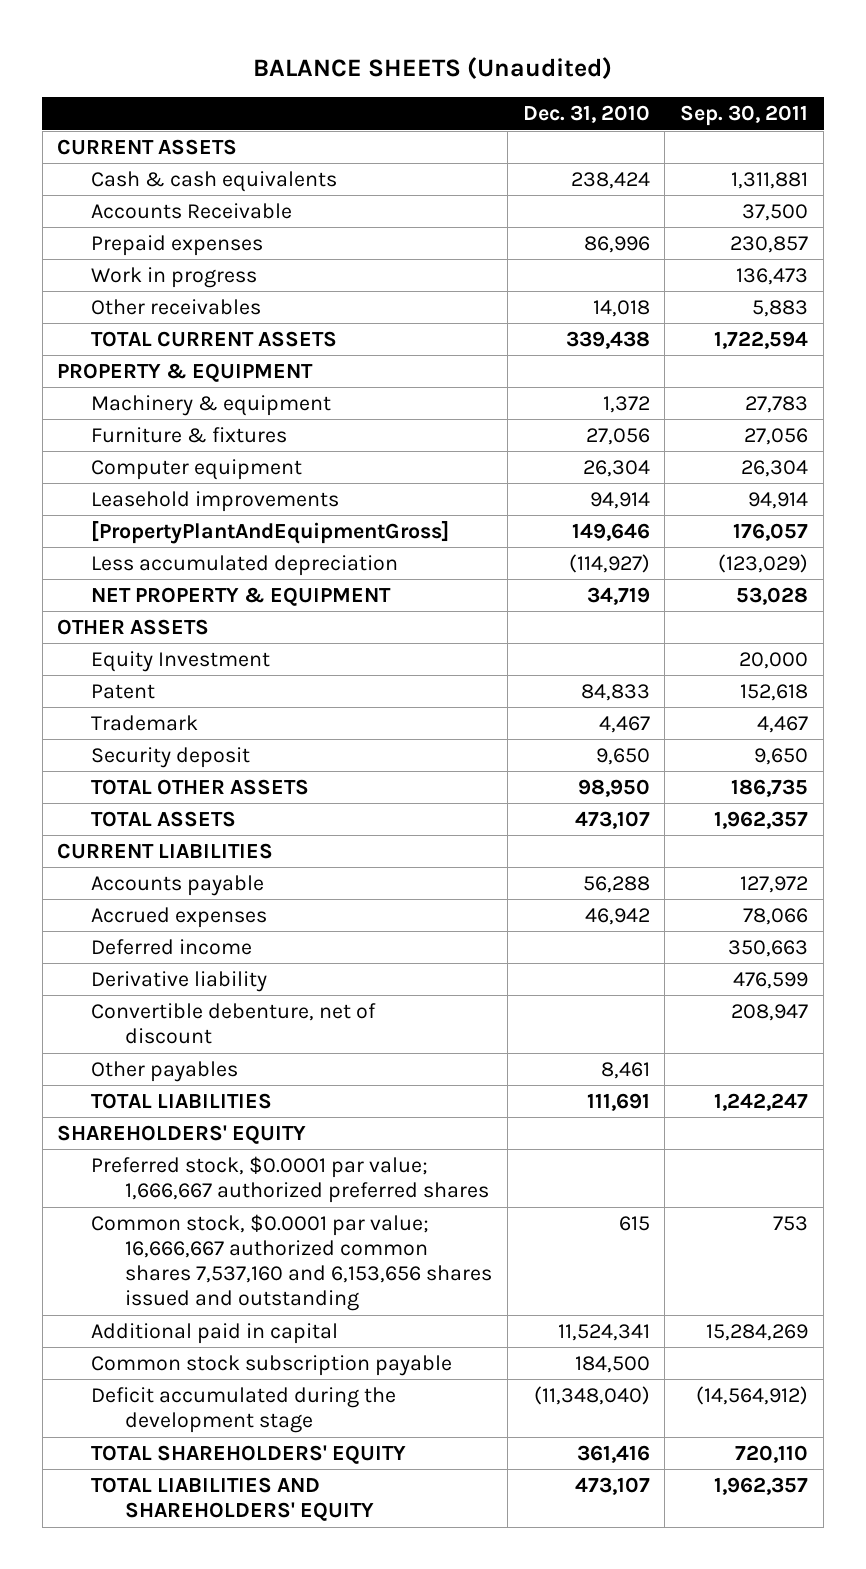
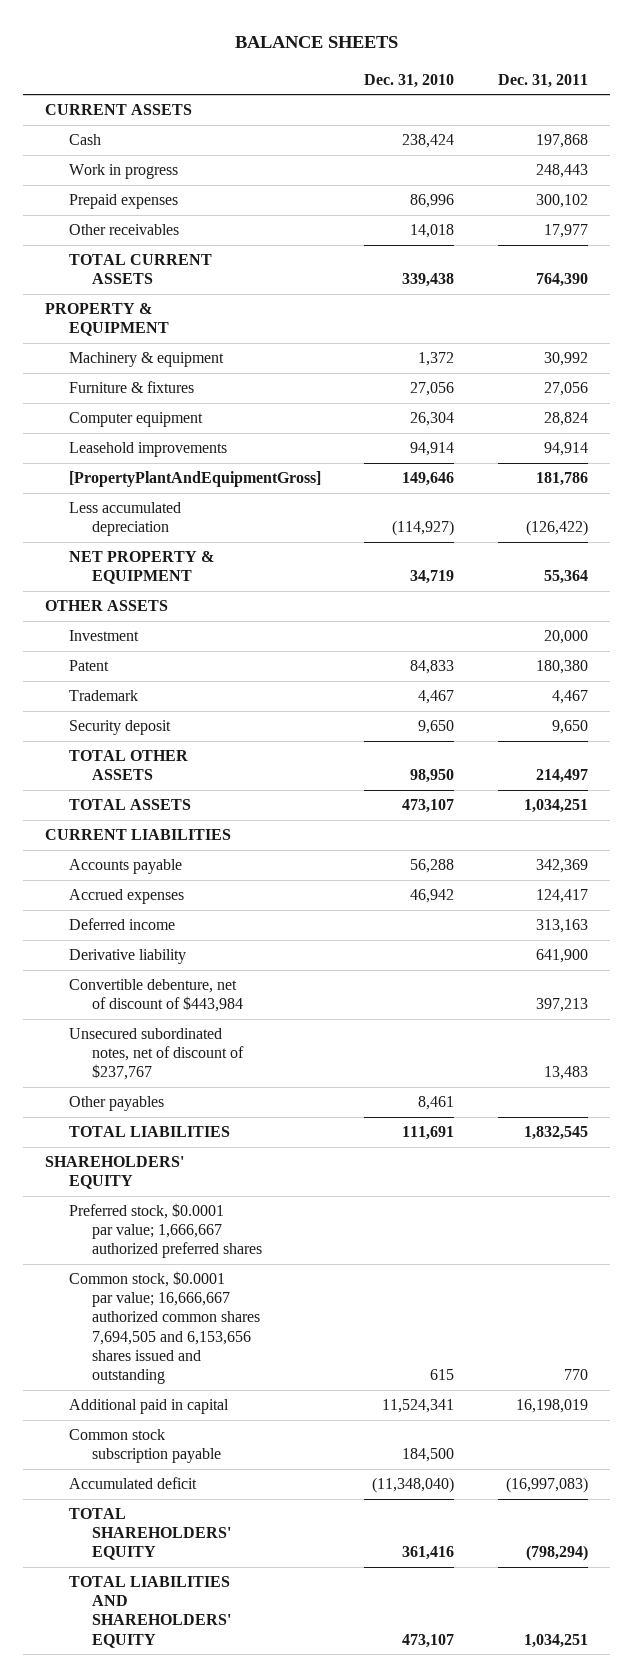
[252,56,612,79] BALANCE SHEETS (Unaudited) -> [234,36,398,49] BALANCE SHEETS
[680,105,809,127] Sep. 30, 2011 -> none
none -> [498,73,589,88] Dec. 31, 2011
[91,203,293,220] Accounts Receivable -> none
[91,171,338,193] Cash & cash equivalents -> [68,134,101,146] Cash
[91,235,264,257] Prepaid expenses -> [68,194,178,210] Prepaid expenses
[91,651,271,673] Equity Investment -> [68,630,139,642] Investment
[91,1003,377,1045] Convertible debenture, net of discount -> [68,979,243,1013] Convertible debenture, net of discount of $443,984
none -> [68,1028,244,1081] Unsecured subordinated notes, net of discount of $237,767
[91,1214,492,1312] Common stock, $0.0001 par value; 16,666,667 authorized common shares 7,537,160 and 6,153,656 shares issued and outstanding -> [68,1271,260,1385] Common stock, $0.0001 par value; 16,666,667 authorized common shares 7,694,505 and 6,153,656 shares issued and outstanding
[91,1387,397,1434] Deficit accumulated during the development stage -> [68,1477,197,1490] Accumulated deficit

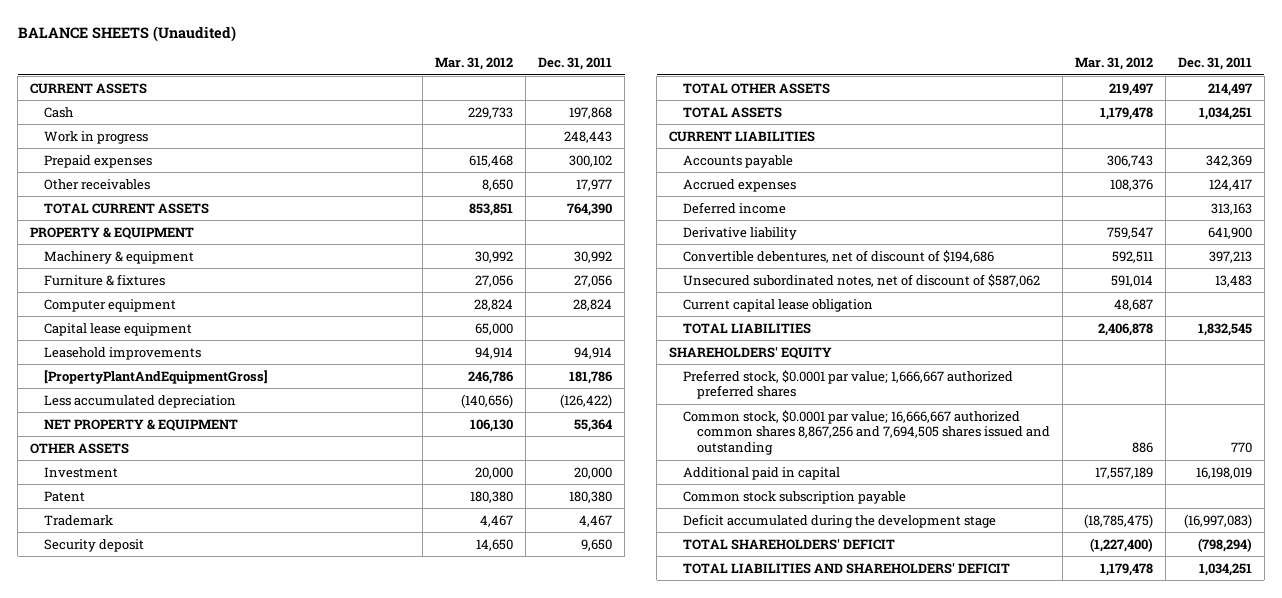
[234,36,398,49] BALANCE SHEETS -> [17,25,236,42] BALANCE SHEETS (Unaudited)
[364,73,455,88] Dec. 31, 2010 -> none
none -> [435,57,514,71] Mar. 31, 2012
none -> [43,322,192,336] Capital lease equipment
[68,1096,164,1112] Other payables -> none
[68,979,243,1013] Convertible debenture, net of discount of $443,984 -> [682,249,994,263] Convertible debentures, net of discount of $194,686
[68,1028,244,1081] Unsecured subordinated notes, net of discount of $237,767 -> [682,273,1040,287] Unsecured subordinated notes, net of discount of $587,062
none -> [682,298,873,312] Current capital lease obligation
[68,1271,260,1385] Common stock, $0.0001 par value; 16,666,667 authorized common shares 7,694,505 and 6,153,656 shares issued and outstanding -> [682,409,1050,456] Common stock, $0.0001 par value; 16,666,667 authorized common shares 8,867,256 and 7,694,505 shares issued and outstanding
[68,1477,197,1490] Accumulated deficit -> [682,513,996,528] Deficit accumulated during the development stage
[68,1508,231,1561] TOTAL SHAREHOLDERS' EQUITY -> [682,538,895,550] TOTAL SHAREHOLDERS' DEFICIT
[68,1576,231,1648] TOTAL LIABILITIES AND SHAREHOLDERS' EQUITY -> [682,562,1010,574] TOTAL LIABILITIES AND SHAREHOLDERS' DEFICIT

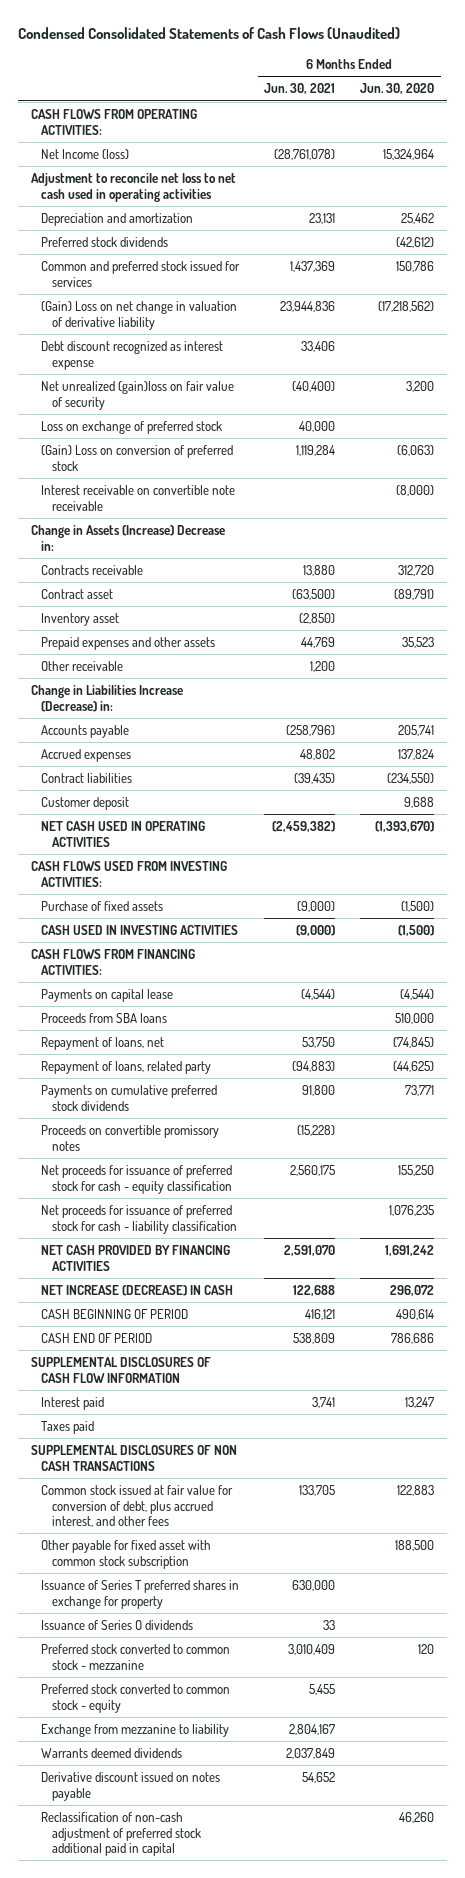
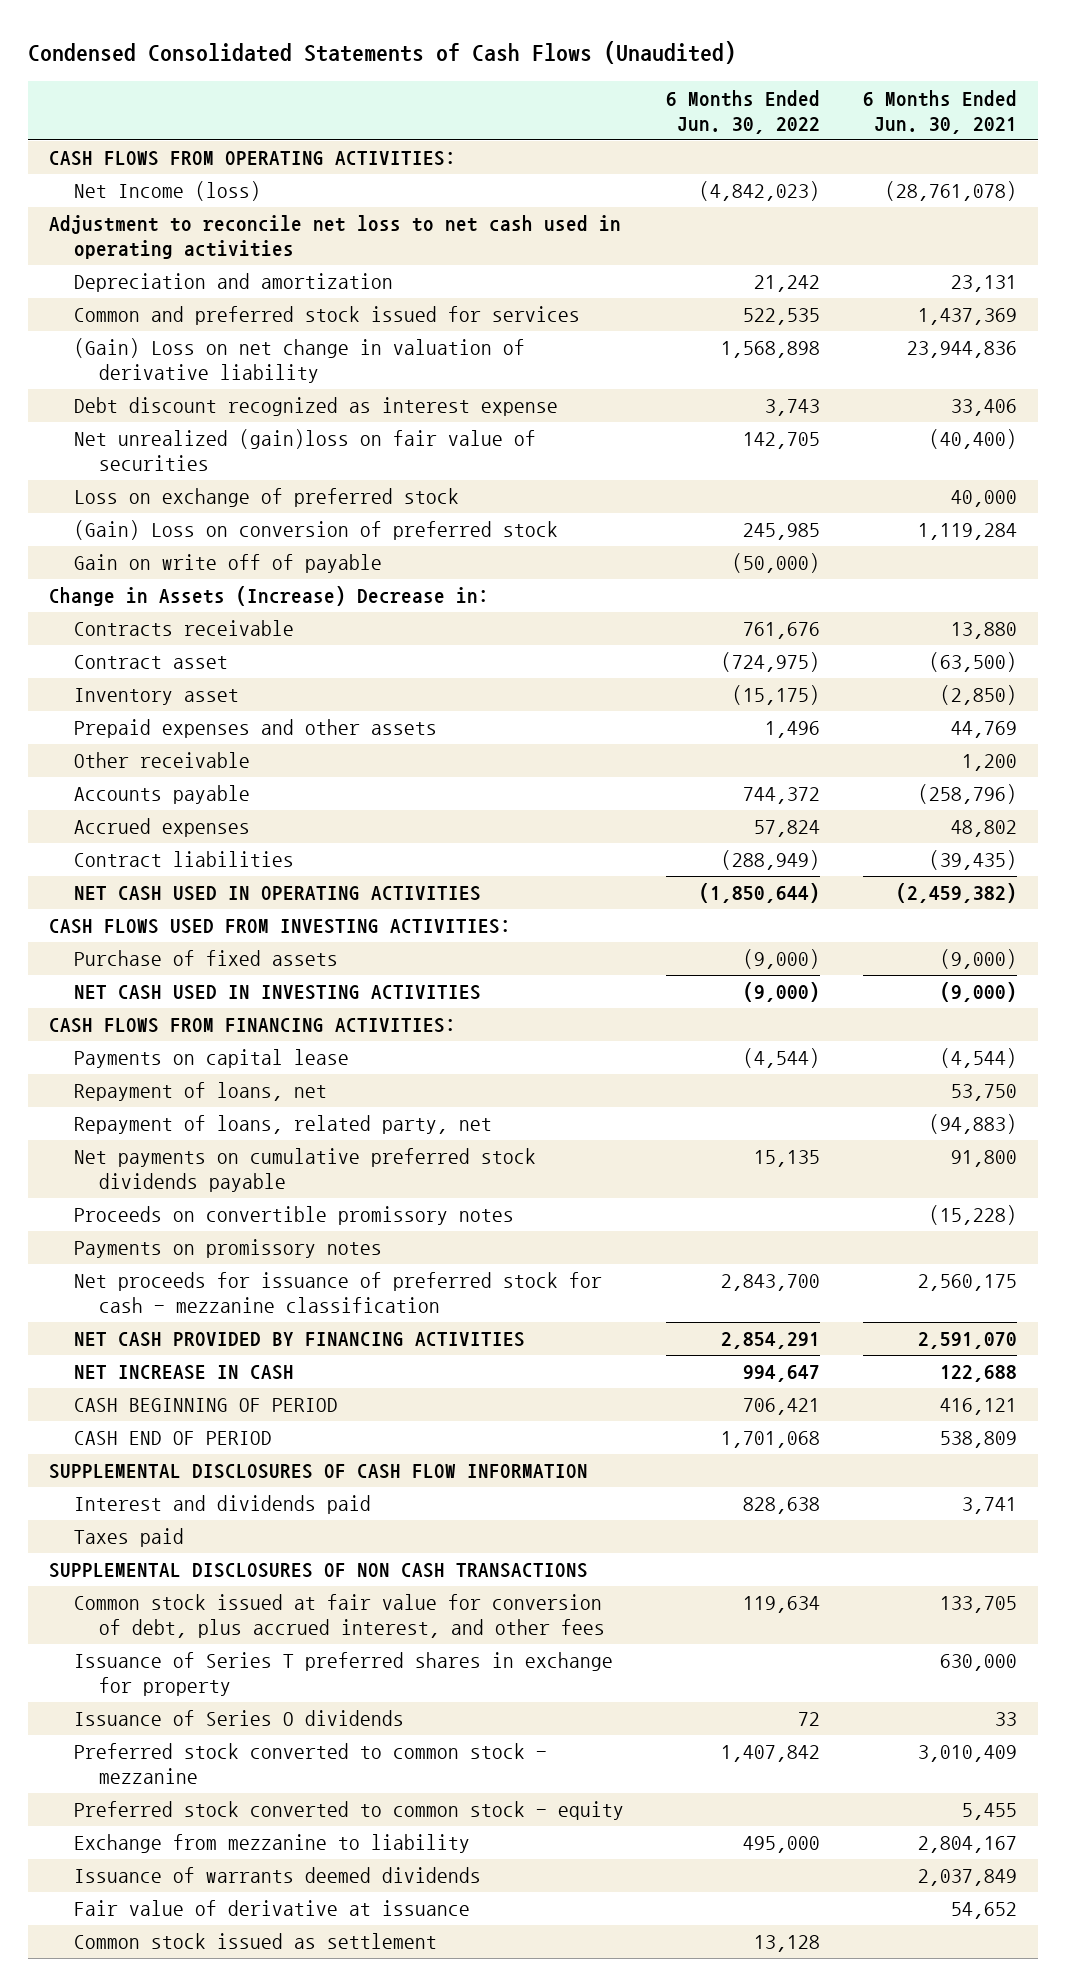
[360,83,435,95] Jun. 30, 2020 -> none
none -> [666,89,821,134] 6 Months Ended Jun. 30, 2022
[41,237,169,248] Preferred stock dividends -> none
[41,381,235,410] Net unrealized (gain)loss on fair value of security -> [74,429,537,472] Net unrealized (gain)loss on fair value of securities
[41,485,236,511] Interest receivable on convertible note receivable -> none
none -> [74,554,383,574] Gain on write off of payable
[30,685,183,712] Change in Liabilities Increase (Decrease) in: -> none
[41,797,130,811] Customer deposit -> none
[41,925,239,936] CASH USED IN INVESTING ACTIVITIES -> [74,985,482,1001] NET CASH USED IN INVESTING ACTIVITIES
[41,1013,168,1024] Proceeds from SBA loans -> none
[41,1061,212,1075] Repayment of loans, related party -> [74,1115,493,1135] Repayment of loans, related party, net
[41,1085,218,1111] Payments on cumulative preferred stock dividends -> [74,1148,537,1193] Net payments on cumulative preferred stock dividends payable
[41,1205,238,1234] Net proceeds for issuance of preferred stock for cash - liability classification -> none
none -> [74,1239,383,1259] Payments on promissory notes
[41,1165,233,1194] Net proceeds for issuance of preferred stock for cash - equity classification -> [74,1272,603,1314] Net proceeds for issuance of preferred stock for cash - mezzanine classification
[41,1285,234,1297] NET INCREASE (DECREASE) IN CASH -> [74,1365,295,1381] NET INCREASE IN CASH
[41,1397,105,1411] Interest paid -> [74,1495,372,1515] Interest and dividends paid
[41,1540,212,1569] Other payable for fixed asset with common stock subscription -> none
[41,1812,202,1857] Reclassification of non-cash adjustment of preferred stock additional paid in capital -> none
[41,1748,183,1759] Warrants deemed dividends -> [74,1867,482,1884] Issuance of warrants deemed dividends
[41,1772,221,1801] Derivative discount issued on notes payable -> [74,1900,471,1917] Fair value of derivative at issuance
none -> [74,1933,438,1950] Common stock issued as settlement

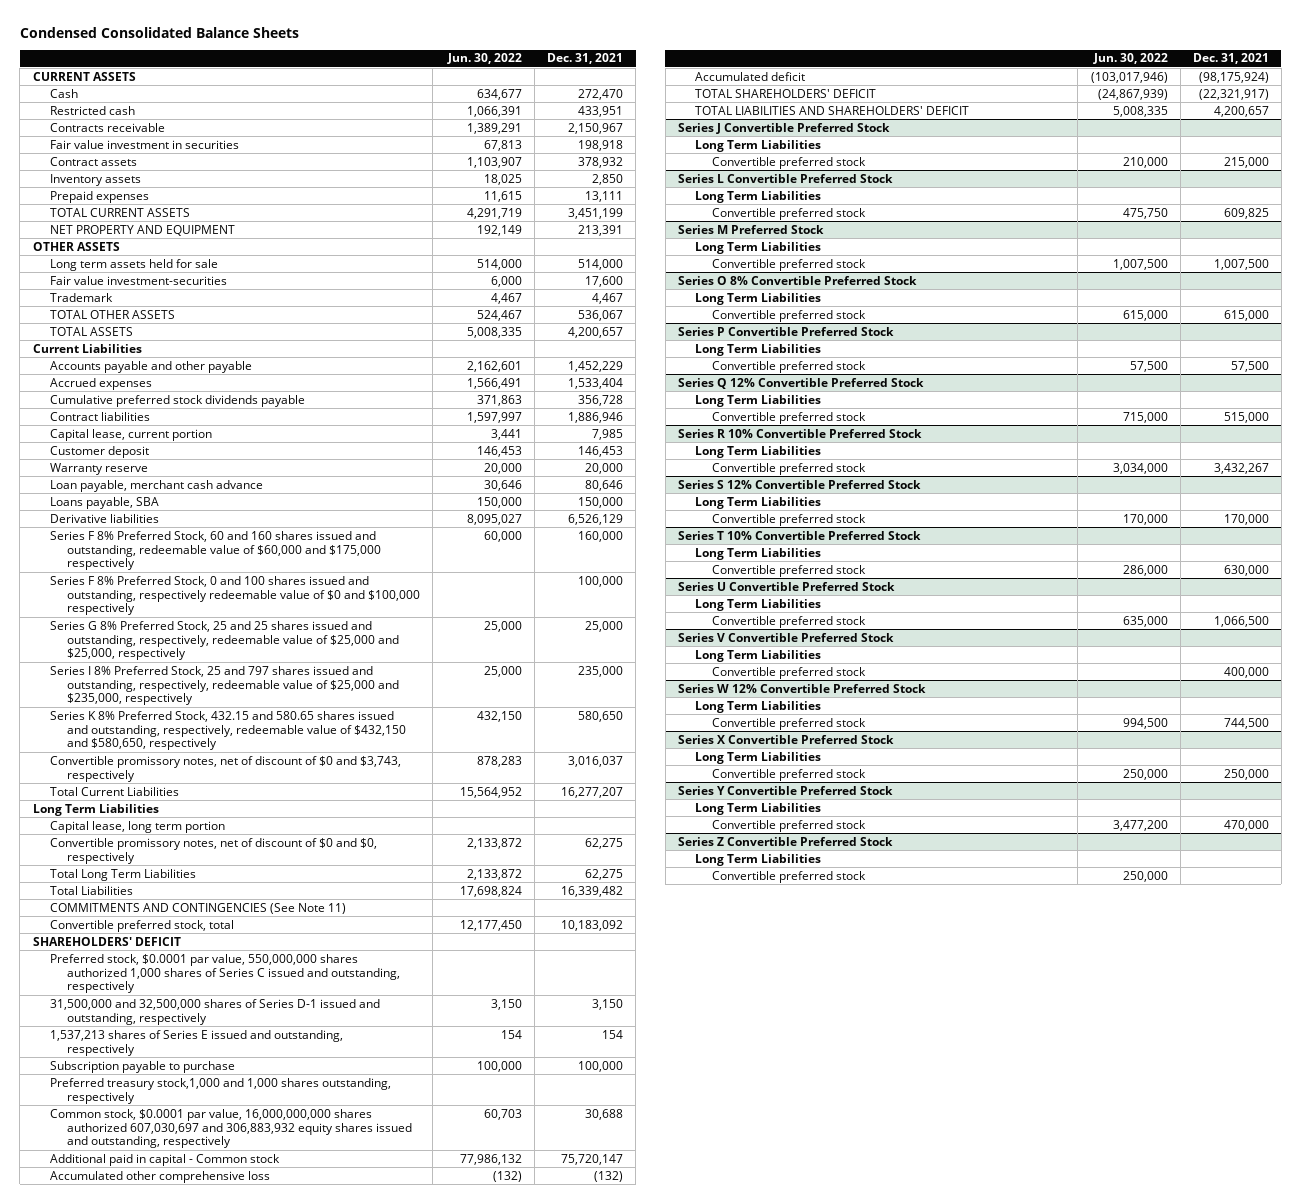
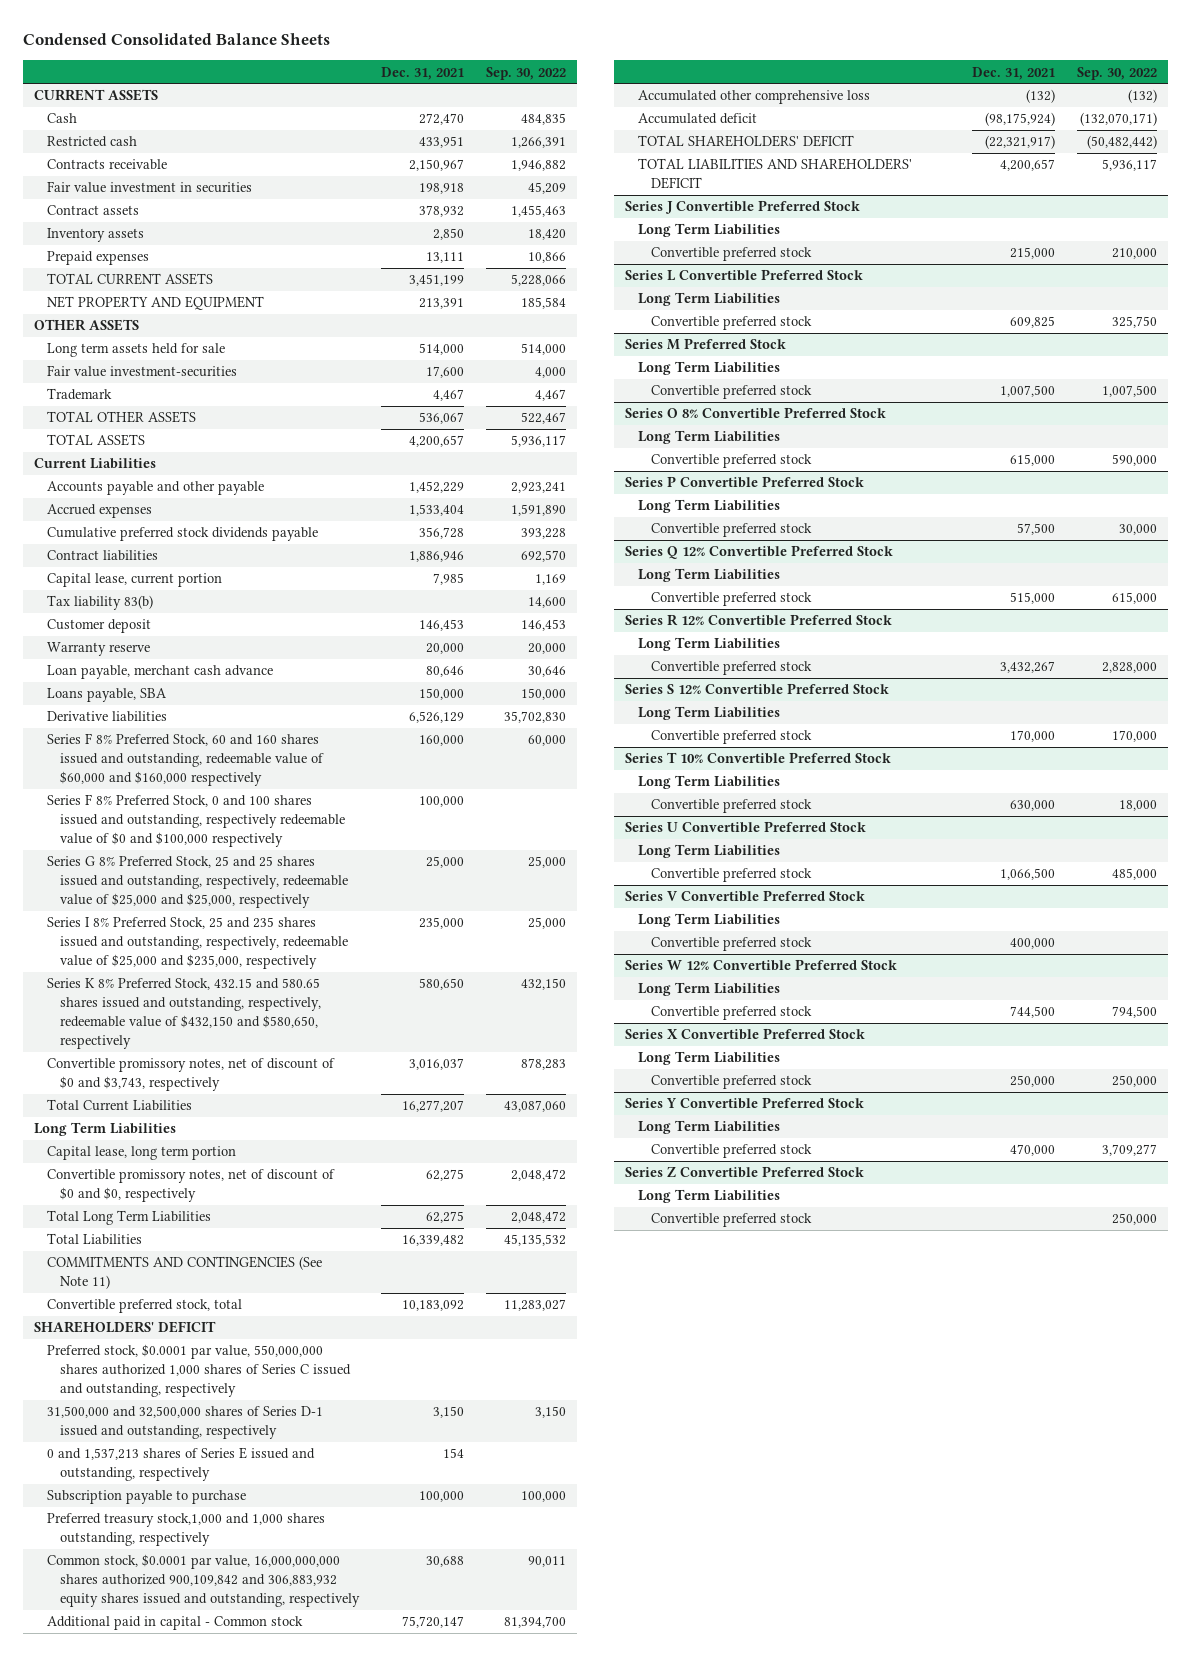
[447,53,523,65] Jun. 30, 2022 -> none
none -> [485,66,566,80] Sep. 30, 2022
none -> [46,595,153,611] Tax liability 83(b)
[49,530,382,571] Series F 8% Preferred Stock, 60 and 160 shares issued and outstanding, redeemable value of $60,000 and $175,000 respectively -> [46,733,324,787] Series F 8% Preferred Stock, 60 and 160 shares issued and outstanding, redeemable value of $60,000 and $160,000 respectively
[49,665,400,706] Series I 8% Preferred Stock, 25 and 797 shares issued and outstanding, respectively, redeemable value of $25,000 and $235,000, respectively -> [46,917,348,970] Series I 8% Preferred Stock, 25 and 235 shares issued and outstanding, respectively, redeemable value of $25,000 and $235,000, respectively
[49,1029,343,1056] 1,537,213 shares of Series E issued and outstanding, respectively -> [46,1447,315,1482] 0 and 1,537,213 shares of Series E issued and outstanding, respectively
[49,1108,413,1149] Common stock, $0.0001 par value, 16,000,000,000 shares authorized 607,030,697 and 306,883,932 equity shares issued and outstanding, respectively -> [46,1554,360,1608] Common stock, $0.0001 par value, 16,000,000,000 shares authorized 900,109,842 and 306,883,932 equity shares issued and outstanding, respectively
[677,428,922,438] Series R 10% Convertible Preferred Stock -> [624,614,892,627] Series R 12% Convertible Preferred Stock

